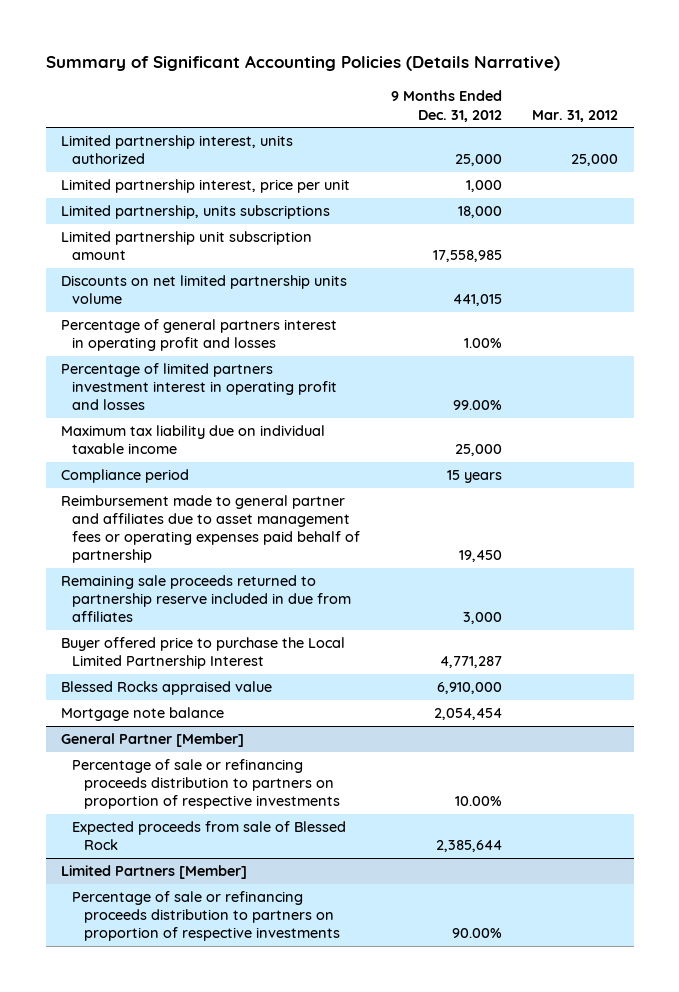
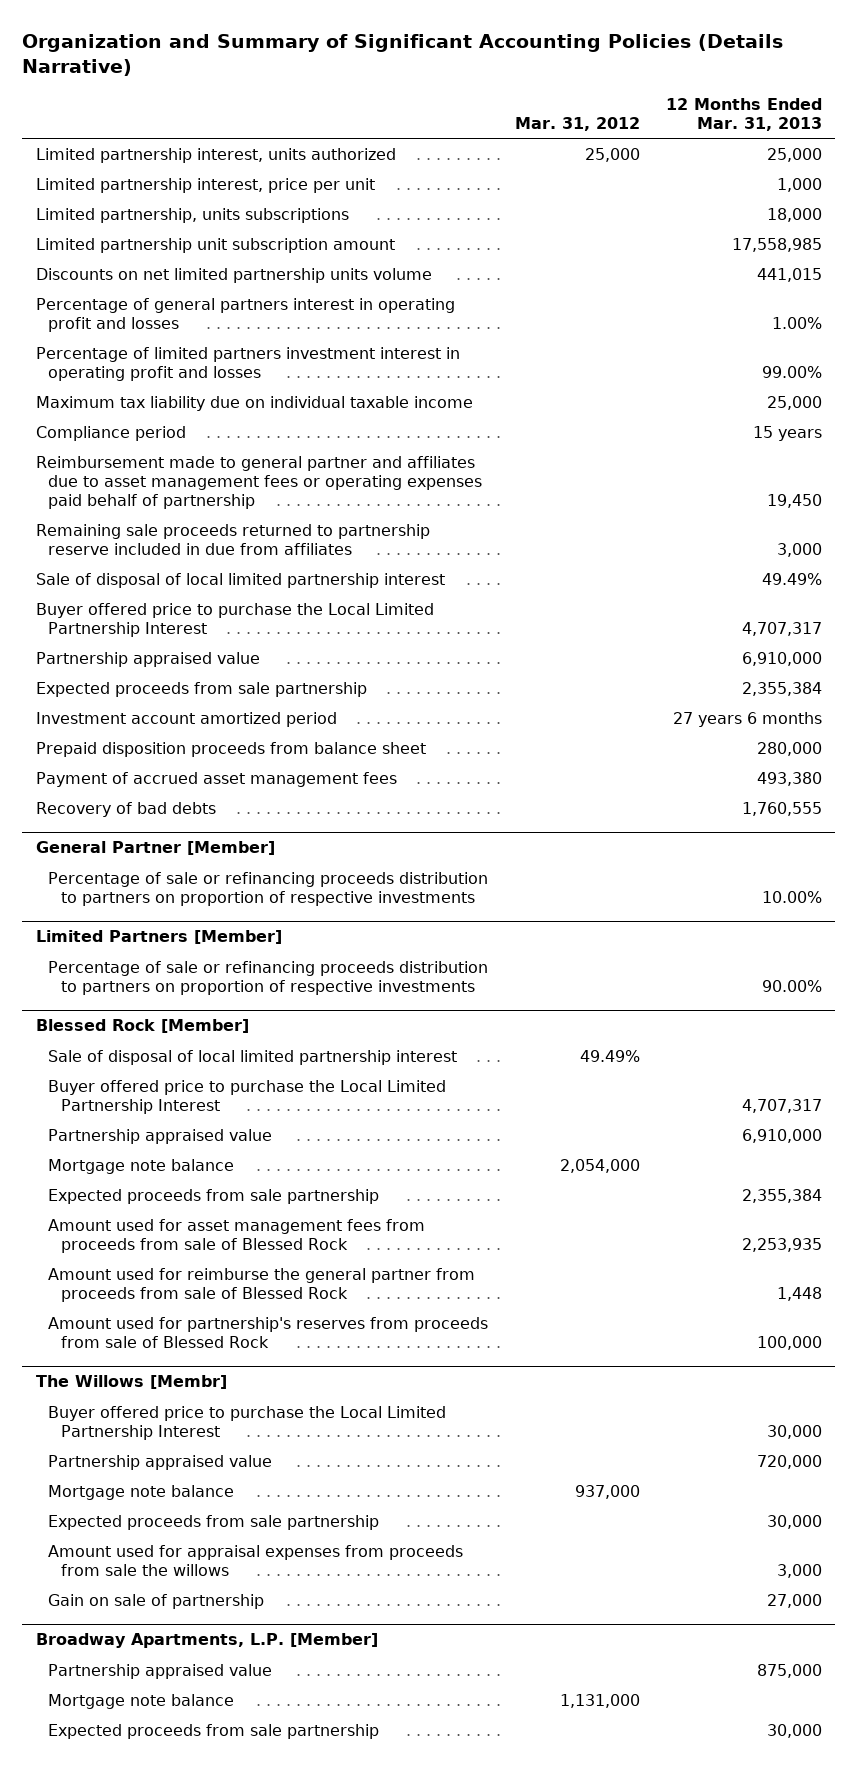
[45,55,560,72] Summary of Significant Accounting Policies (Details Narrative) -> [22,33,784,76] Organization and Summary of Significant Accounting Policies (Details Narrative)
[390,90,502,122] 9 Months Ended Dec. 31, 2012 -> none
none -> [665,98,822,132] 12 Months Ended Mar. 31, 2013
none -> [35,572,445,588] Sale of disposal of local limited partnership interest
[60,707,224,722] Mortgage note balance -> none
[60,681,272,696] Blessed Rocks appraised value -> [35,651,260,667] Partnership appraised value
none -> [35,681,367,697] Expected proceeds from sale partnership
none -> [35,711,337,727] Investment account amortized period
none -> [35,741,426,757] Prepaid disposition proceeds from balance sheet
none -> [35,771,397,787] Payment of accrued asset management fees
none -> [35,801,216,817] Recovery of bad debts
[72,821,347,851] Expected proceeds from sale of Blessed Rock -> none
none -> [35,1019,249,1034] Blessed Rock [Member]
none -> [48,1049,458,1065] Sale of disposal of local limited partnership interest
none -> [48,1079,447,1114] Buyer offered price to purchase the Local Limited Partnership Interest
none -> [48,1128,273,1144] Partnership appraised value
none -> [48,1158,235,1174] Mortgage note balance
none -> [48,1188,380,1204] Expected proceeds from sale partnership
none -> [48,1218,426,1253] Amount used for asset management fees from proceeds from sale of Blessed Rock
none -> [48,1267,476,1302] Amount used for reimburse the general partner from proceeds from sale of Blessed Rock
none -> [48,1316,489,1348] Amount used for partnership's reserves from proceeds from sale of Blessed Rock
none -> [35,1375,227,1390] The Willows [Membr]
none -> [48,1405,447,1440] Buyer offered price to purchase the Local Limited Partnership Interest
none -> [48,1454,273,1470] Partnership appraised value
none -> [48,1484,235,1500] Mortgage note balance
none -> [48,1514,380,1530] Expected proceeds from sale partnership
none -> [48,1544,464,1576] Amount used for appraisal expenses from proceeds from sale the willows
none -> [48,1593,265,1609] Gain on sale of partnership
none -> [35,1633,378,1649] Broadway Apartments, L.P. [Member]
none -> [48,1663,273,1679] Partnership appraised value
none -> [48,1693,235,1709] Mortgage note balance
none -> [48,1723,380,1739] Expected proceeds from sale partnership

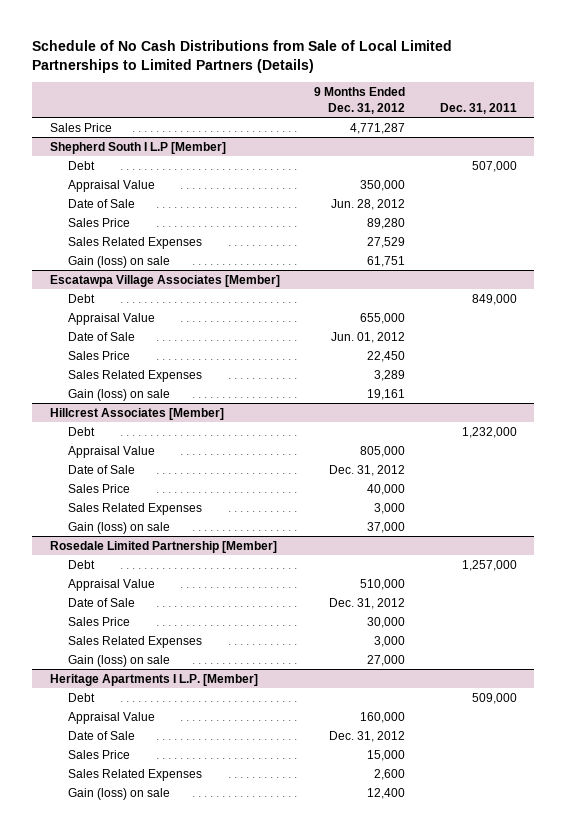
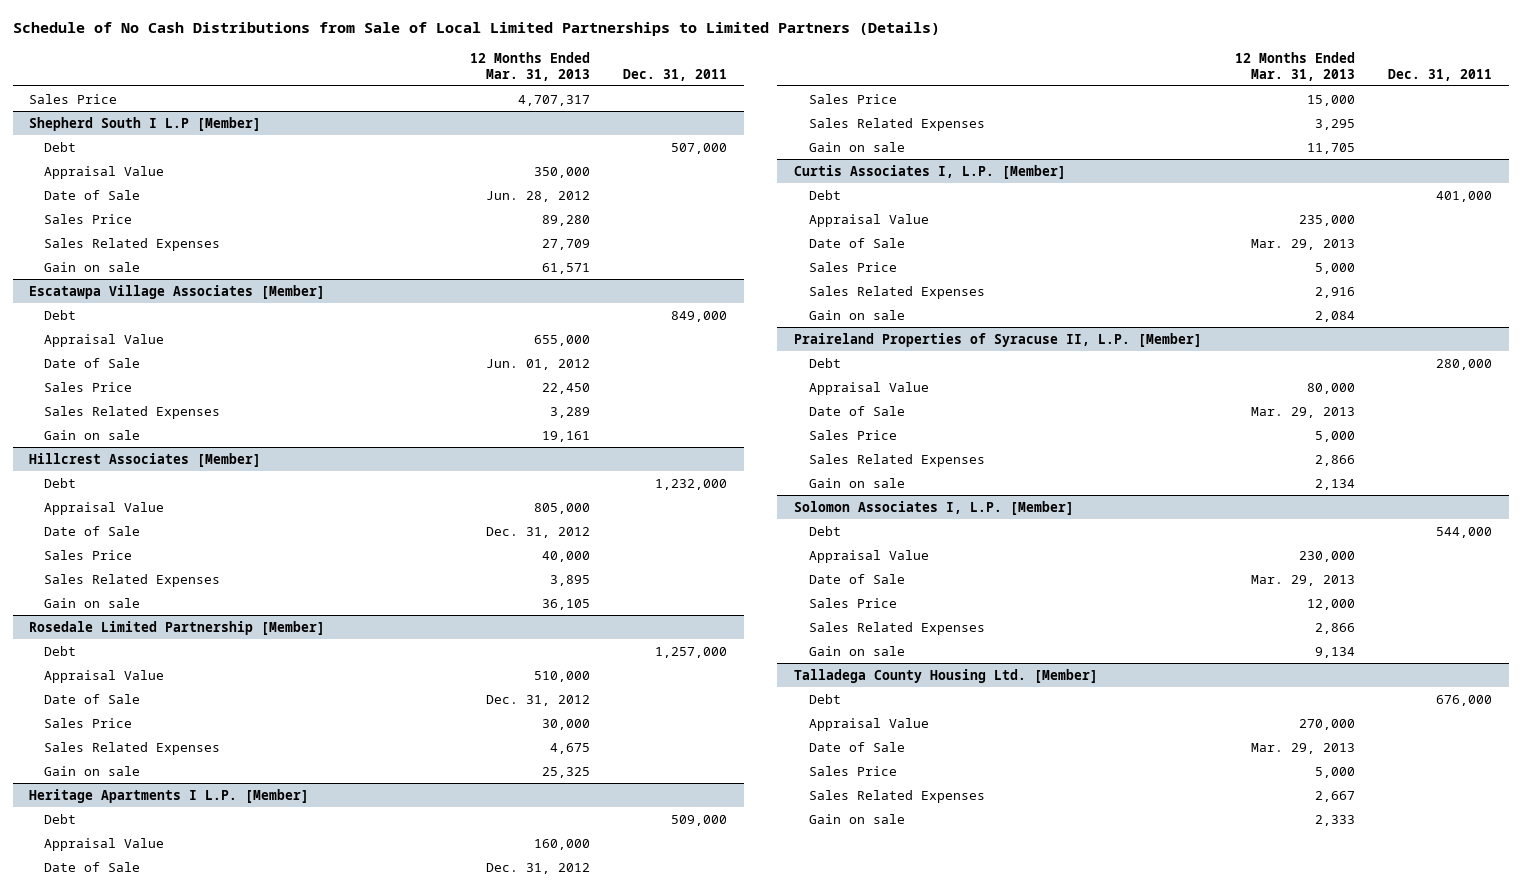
[314,87,406,114] 9 Months Ended Dec. 31, 2012 -> none
none -> [470,51,591,81] 12 Months Ended Mar. 31, 2013
[67,255,170,268] Gain (loss) on sale -> [44,261,141,272] Gain on sale
[67,388,170,401] Gain (loss) on sale -> [44,429,141,440] Gain on sale
[67,521,170,534] Gain (loss) on sale -> [44,597,141,608] Gain on sale
[67,654,170,667] Gain (loss) on sale -> [44,765,141,776] Gain on sale
[67,787,170,800] Gain (loss) on sale -> [809,141,906,152] Gain on sale
none -> [793,164,1066,179] Curtis Associates I, L.P. [Member]
none -> [809,189,842,200] Debt
none -> [809,213,930,227] Appraisal Value
none -> [809,237,906,248] Date of Sale
none -> [809,261,898,272] Sales Price
none -> [809,285,986,299] Sales Related Expenses
none -> [809,309,906,320] Gain on sale
none -> [793,332,1202,347] Praireland Properties of Syracuse II, L.P. [Member]
none -> [809,357,842,368] Debt
none -> [809,381,930,395] Appraisal Value
none -> [809,405,906,416] Date of Sale
none -> [809,429,898,440] Sales Price
none -> [809,453,986,467] Sales Related Expenses
none -> [809,477,906,488] Gain on sale
none -> [793,500,1074,515] Solomon Associates I, L.P. [Member]
none -> [809,525,842,536] Debt
none -> [809,549,930,563] Appraisal Value
none -> [809,573,906,584] Date of Sale
none -> [809,597,898,608] Sales Price
none -> [809,621,986,635] Sales Related Expenses
none -> [809,645,906,656] Gain on sale
none -> [793,668,1098,683] Talladega County Housing Ltd. [Member]
none -> [809,693,842,704] Debt
none -> [809,717,930,731] Appraisal Value
none -> [809,741,906,752] Date of Sale
none -> [809,765,898,776] Sales Price
none -> [809,789,986,803] Sales Related Expenses
none -> [809,813,906,824] Gain on sale

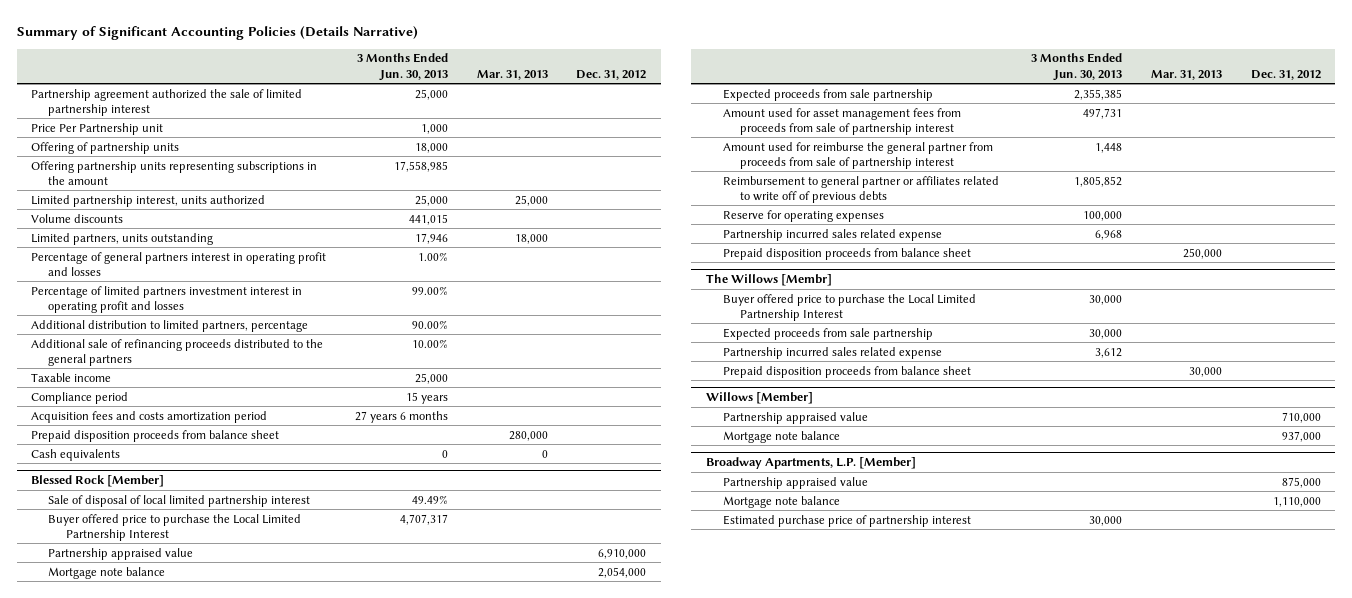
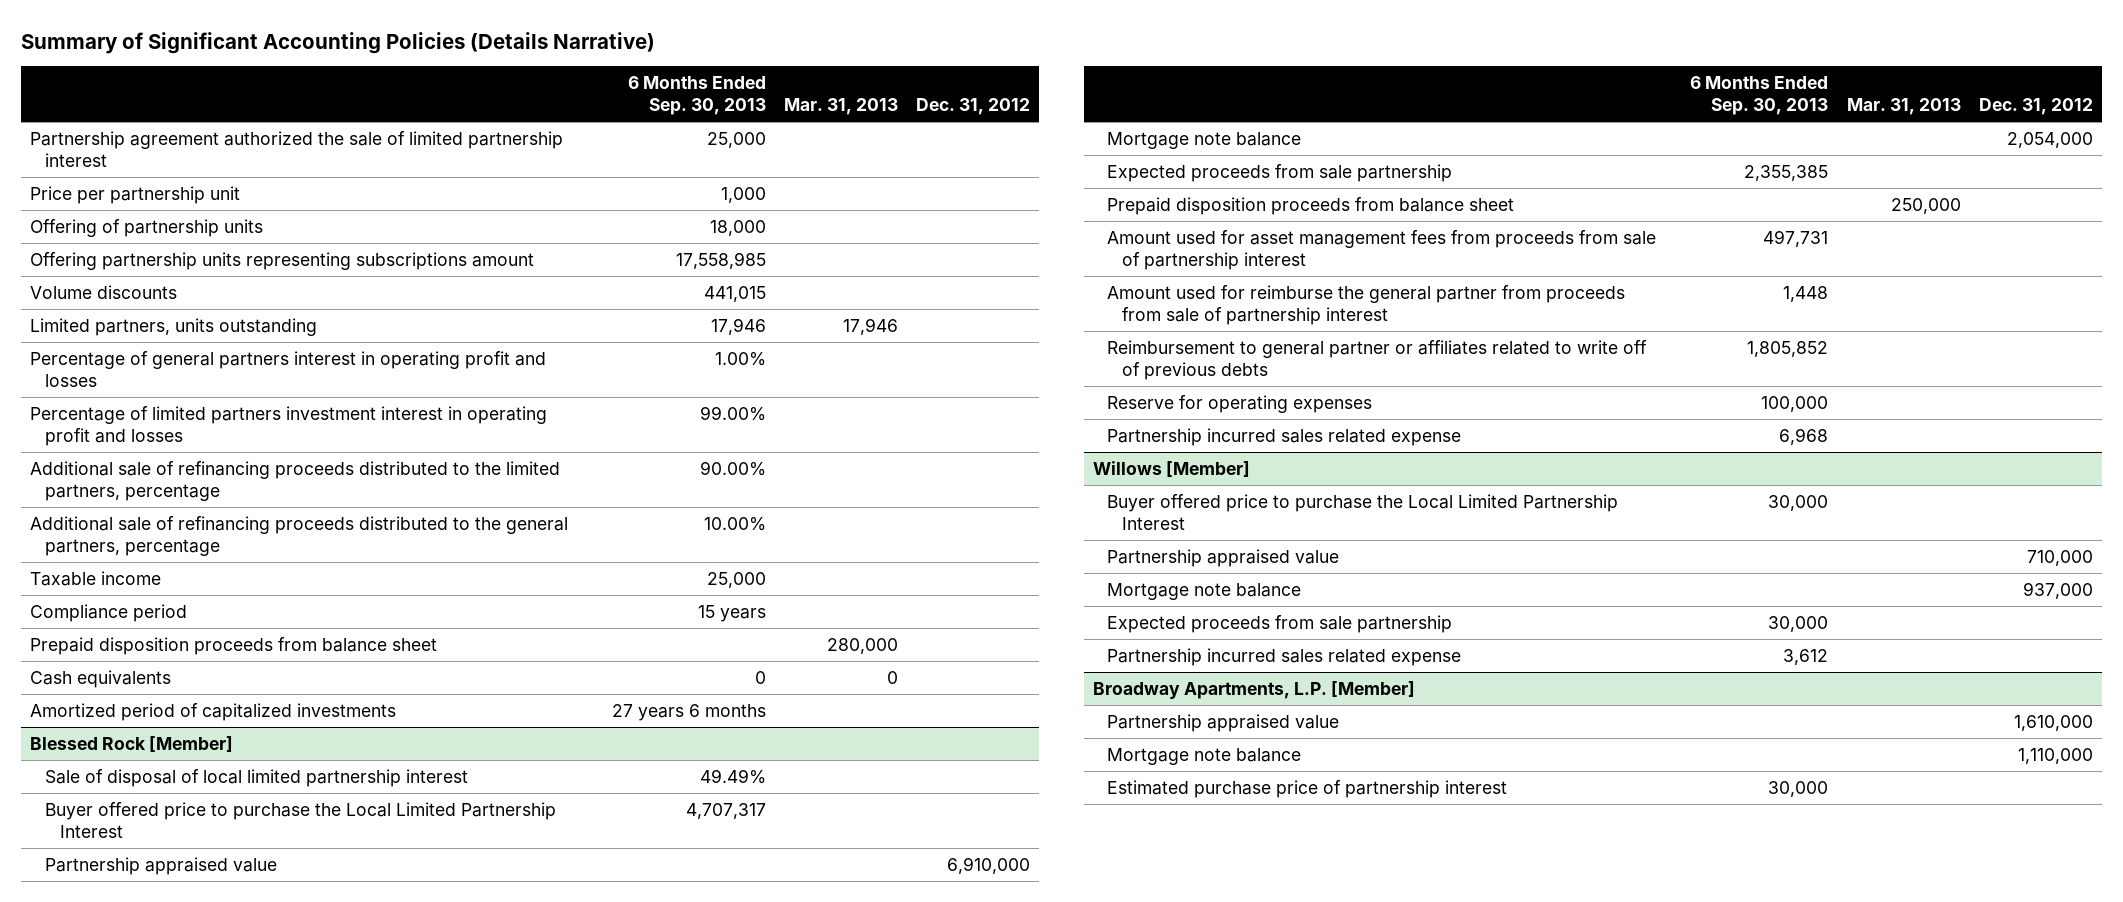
[357,53,449,81] 3 Months Ended Jun. 30, 2013 -> none
none -> [628,76,767,116] 6 Months Ended Sep. 30, 2013
[31,122,164,135] Price Per Partnership unit -> [30,186,241,205] Price per partnership unit
[31,194,266,207] Limited partnership interest, units authorized -> none
[31,160,318,185] Offering partnership units representing subscriptions in the amount -> [30,252,535,271] Offering partnership units representing subscriptions amount
[514,233,548,244] 18,000 -> [843,318,899,336] 17,946
[31,319,309,332] Additional distribution to limited partners, percentage -> [30,461,561,501] Additional sale of refinancing proceeds distributed to the limited partners, percentage
[31,338,324,366] Additional sale of refinancing proceeds distributed to the general partners -> [30,516,569,556] Additional sale of refinancing proceeds distributed to the general partners, percentage
[31,410,268,423] Acquisition fees and costs amortization period -> none
none -> [30,703,397,722] Amortized period of capitalized investments
[722,247,971,260] Prepaid disposition proceeds from balance sheet -> [1107,197,1515,216] Prepaid disposition proceeds from balance sheet
[705,274,832,287] The Willows [Membr] -> none
[722,293,976,321] Buyer offered price to purchase the Local Limited Partnership Interest -> none
[722,327,933,340] Expected proceeds from sale partnership -> none
[722,346,942,359] Partnership incurred sales related expense -> none
[722,365,971,378] Prepaid disposition proceeds from balance sheet -> none
none -> [1107,494,1619,530] Buyer offered price to purchase the Local Limited Partnership Interest
none -> [1107,615,1453,634] Expected proceeds from sale partnership
none -> [1107,648,1462,667] Partnership incurred sales related expense
[1281,476,1321,488] 875,000 -> [2013,715,2093,732] 1,610,000

